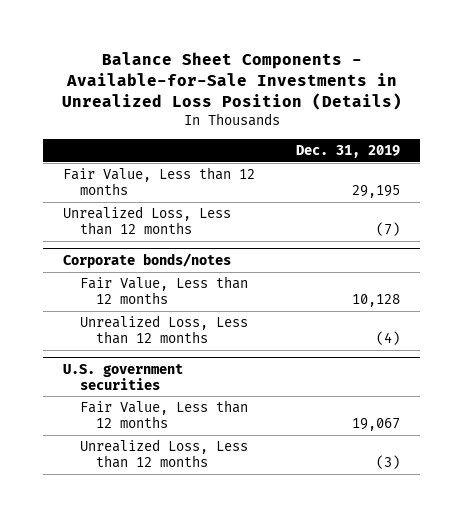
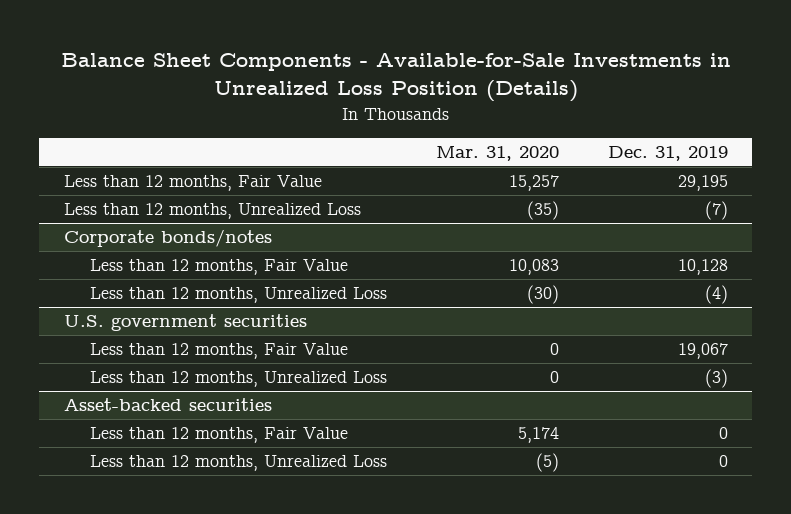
none -> [435,145,559,161] Mar. 31, 2020
[63,167,256,195] Fair Value, Less than 12 months -> [63,175,322,192] Less than 12 months, Fair Value
[63,206,232,235] Unrealized Loss, Less than 12 months -> [63,203,361,220] Less than 12 months, Unrealized Loss
[79,276,248,304] Fair Value, Less than 12 months -> [90,259,349,276] Less than 12 months, Fair Value
[79,315,248,344] Unrealized Loss, Less than 12 months -> [90,287,388,304] Less than 12 months, Unrealized Loss
[79,400,248,428] Fair Value, Less than 12 months -> [90,343,349,360] Less than 12 months, Fair Value
[79,439,248,468] Unrealized Loss, Less than 12 months -> [90,371,388,388] Less than 12 months, Unrealized Loss
none -> [63,398,272,412] Asset-backed securities
none -> [90,427,349,444] Less than 12 months, Fair Value
none -> [90,455,388,472] Less than 12 months, Unrealized Loss

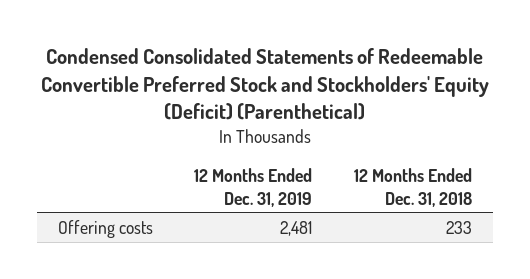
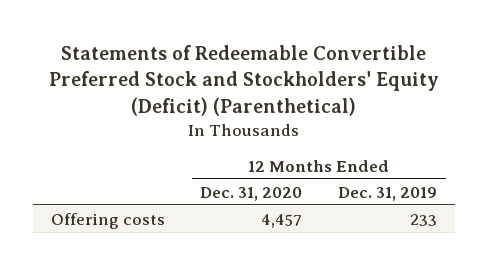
[40,48,489,121] Condensed Consolidated Statements of Redeemable Convertible Preferred Stock and Stockholders' Equity (Deficit) (Parenthetical) -> [48,44,439,116] Statements of Redeemable Convertible Preferred Stock and Stockholders' Equity (Deficit) (Parenthetical)
[354,167,473,207] 12 Months Ended Dec. 31, 2018 -> none
none -> [200,186,303,201] Dec. 31, 2020
[280,220,313,236] 2,481 -> [409,213,437,226] 233

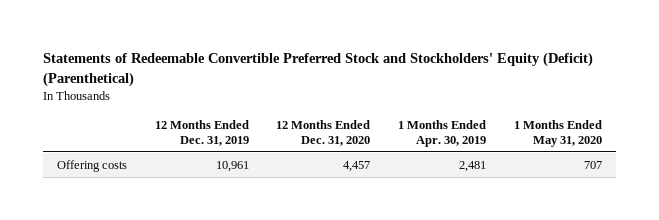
none -> [398,119,487,147] 1 Months Ended Apr. 30, 2019
none -> [513,119,602,147] 1 Months Ended May 31, 2020
[409,213,437,226] 233 -> [215,161,249,173] 10,961

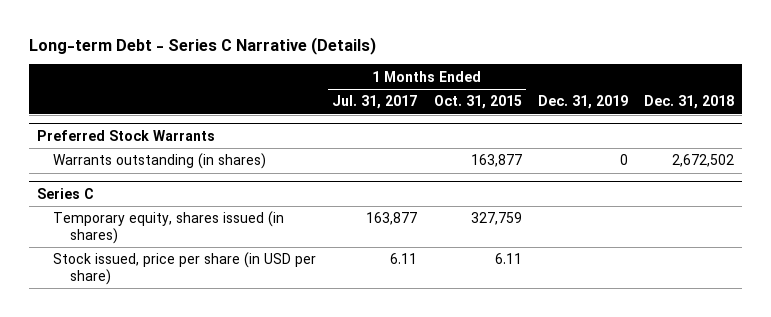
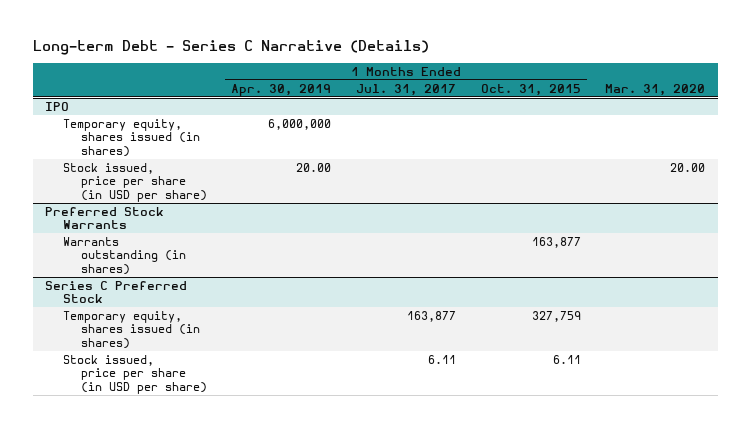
[537,95,628,110] Dec. 31, 2019 -> none
[643,95,734,110] Dec. 31, 2018 -> none
none -> [231,83,332,96] Apr. 30, 2019
none -> [605,83,706,96] Mar. 31, 2020
none -> [45,101,70,111] IPO
none -> [63,118,200,157] Temporary equity, shares issued (in shares)
none -> [63,162,207,202] Stock issued, price per share (in USD per share)
[36,187,94,199] Series C -> [45,280,188,304] Series C Preferred Stock

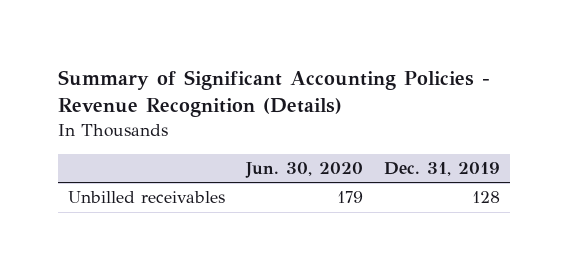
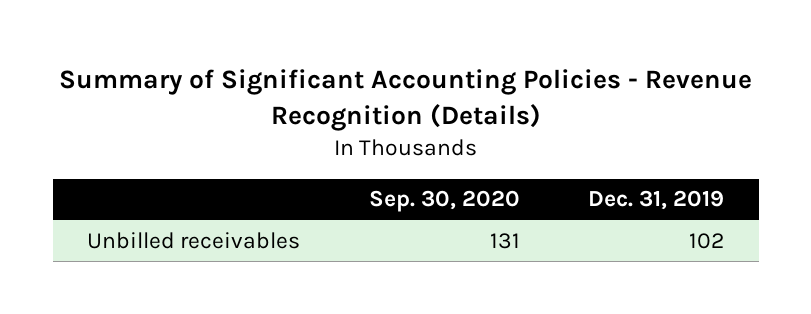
[244,162,363,179] Jun. 30, 2020 -> none
none -> [368,190,520,213] Sep. 30, 2020
[471,191,500,204] 128 -> [689,232,725,249] 102

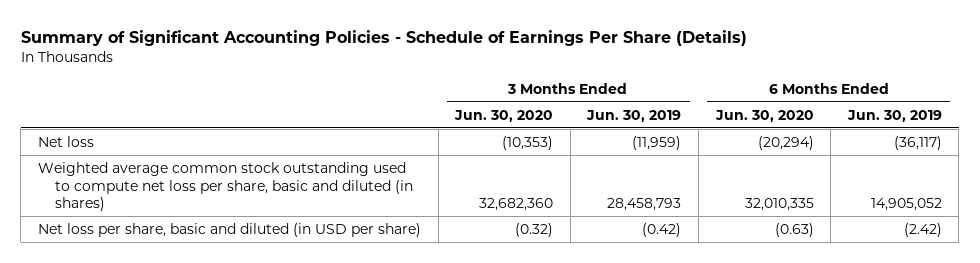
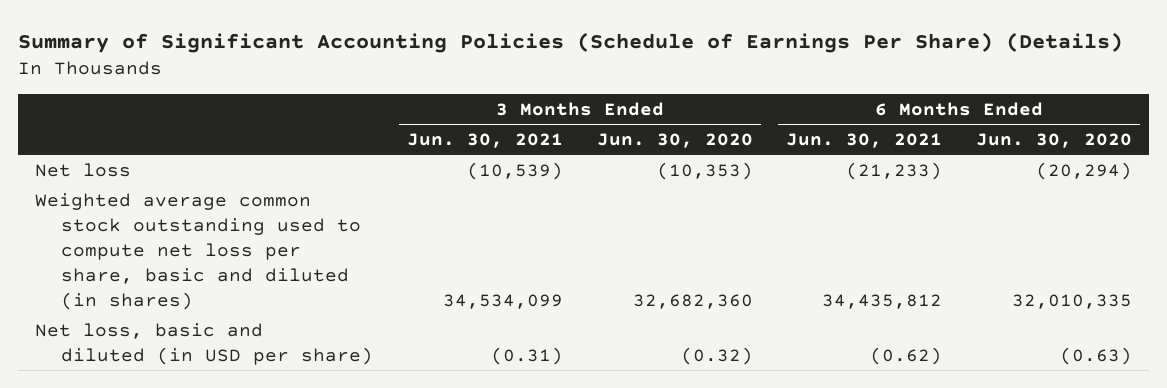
[20,29,747,46] Summary of Significant Accounting Policies - Schedule of Earnings Per Share (Details) -> [18,32,1124,54] Summary of Significant Accounting Policies (Schedule of Earnings Per Share) (Details)
[586,109,682,122] Jun. 30, 2019 -> none
[846,109,942,122] Jun. 30, 2019 -> none
none -> [406,133,563,149] Jun. 30, 2021
none -> [786,133,943,149] Jun. 30, 2021
[38,222,422,237] Net loss per share, basic and diluted (in USD per share) -> [35,322,374,365] Net loss, basic and diluted (in USD per share)

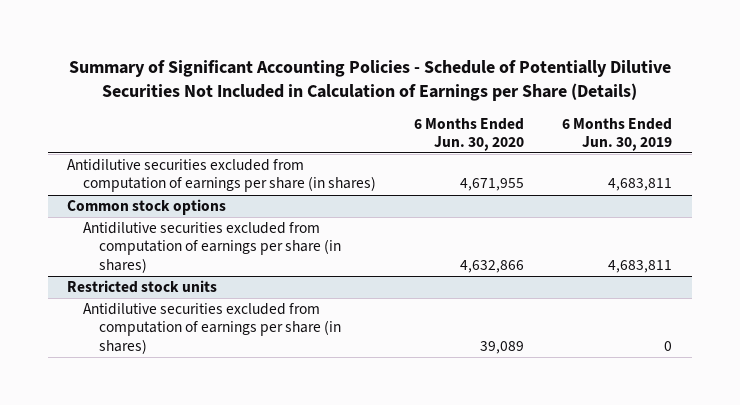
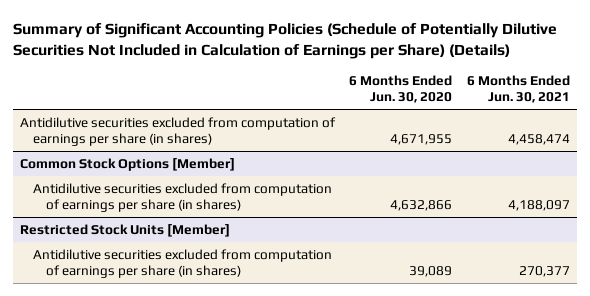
[68,59,671,101] Summary of Significant Accounting Policies - Schedule of Potentially Dilutive Securities Not Included in Calculation of Earnings per Share (Details) -> [12,22,557,59] Summary of Significant Accounting Policies (Schedule of Potentially Dilutive Securities Not Included in Calculation of Earnings per Share) (Details)
[562,117,673,151] 6 Months Ended Jun. 30, 2019 -> none
none -> [466,75,570,104] 6 Months Ended Jun. 30, 2021
[67,199,227,216] Common stock options -> [20,158,236,172] Common Stock Options [Member]
[67,280,218,294] Restricted stock units -> [20,224,231,238] Restricted Stock Units [Member]

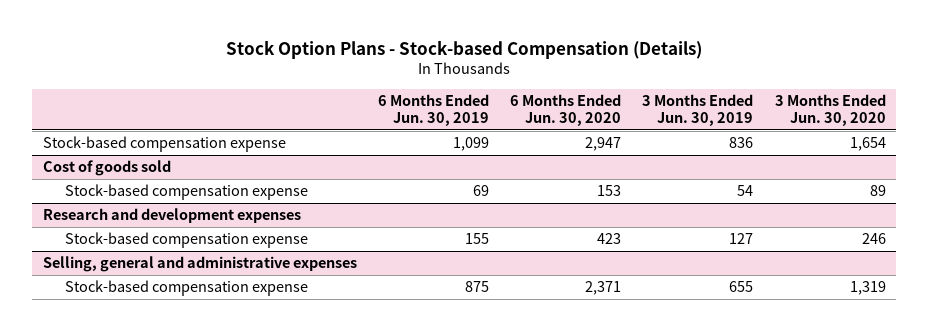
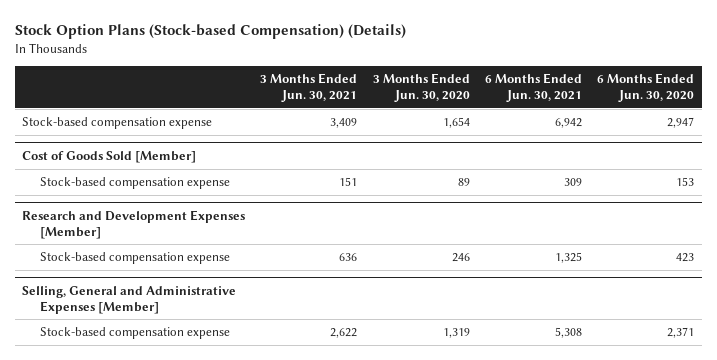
[226,39,703,59] Stock Option Plans - Stock-based Compensation (Details) -> [14,23,406,39] Stock Option Plans (Stock-based Compensation) (Details)
[377,93,489,127] 6 Months Ended Jun. 30, 2019 -> none
[642,93,754,127] 3 Months Ended Jun. 30, 2019 -> none
none -> [260,73,358,102] 3 Months Ended Jun. 30, 2021
none -> [485,73,583,102] 6 Months Ended Jun. 30, 2021
[42,160,171,177] Cost of goods sold -> [22,151,197,164] Cost of Goods Sold [Member]
[42,208,301,224] Research and development expenses -> [22,210,246,239] Research and Development Expenses [Member]
[42,256,357,273] Selling, general and administrative expenses -> [22,286,237,314] Selling, General and Administrative Expenses [Member]

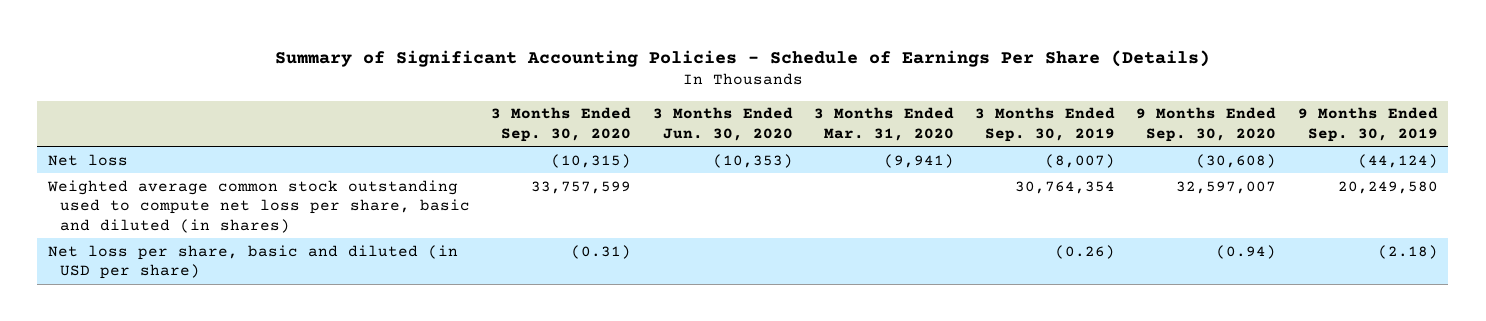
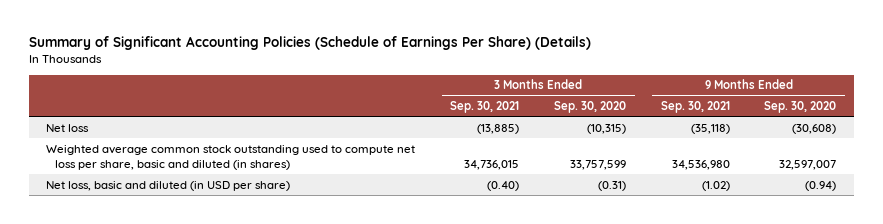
[274,49,1210,67] Summary of Significant Accounting Policies - Schedule of Earnings Per Share (Details) -> [29,36,592,51] Summary of Significant Accounting Policies (Schedule of Earnings Per Share) (Details)
[652,107,793,141] 3 Months Ended Jun. 30, 2020 -> none
[813,107,954,141] 3 Months Ended Mar. 31, 2020 -> none
[975,107,1116,142] 3 Months Ended Sep. 30, 2019 -> none
[1297,107,1438,142] 9 Months Ended Sep. 30, 2019 -> none
none -> [450,101,520,114] Sep. 30, 2021
none -> [660,101,730,114] Sep. 30, 2021
[48,244,459,280] Net loss per share, basic and diluted (in USD per share) -> [46,180,291,191] Net loss, basic and diluted (in USD per share)

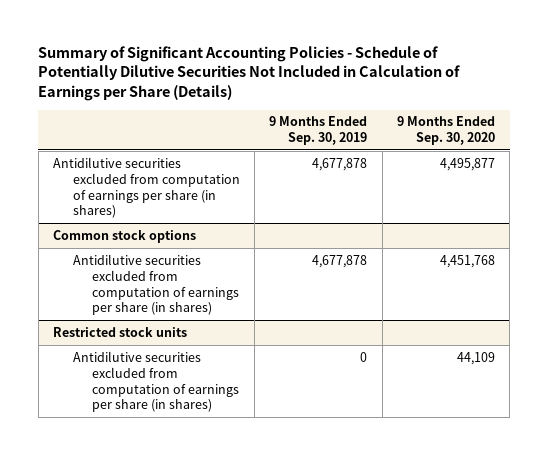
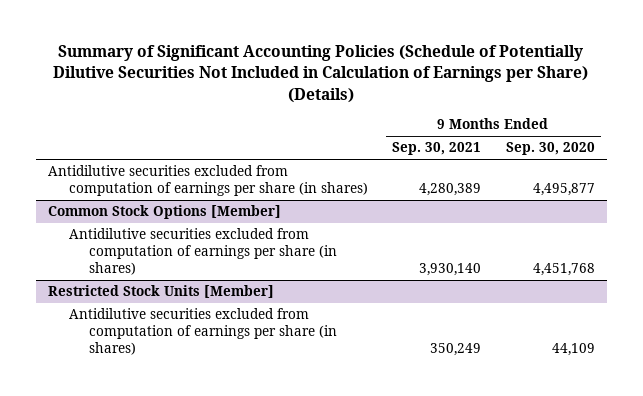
[38,45,461,101] Summary of Significant Accounting Policies - Schedule of Potentially Dilutive Securities Not Included in Calculation of Earnings per Share (Details) -> [53,45,589,103] Summary of Significant Accounting Policies (Schedule of Potentially Dilutive Securities Not Included in Calculation of Earnings per Share) (Details)
[269,116,368,146] 9 Months Ended Sep. 30, 2019 -> none
none -> [392,142,482,156] Sep. 30, 2021
[53,229,197,243] Common stock options -> [48,205,282,220] Common Stock Options [Member]
[53,326,188,337] Restricted stock units -> [48,285,275,299] Restricted Stock Units [Member]

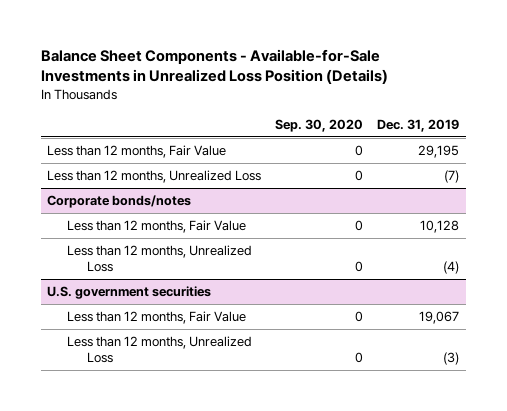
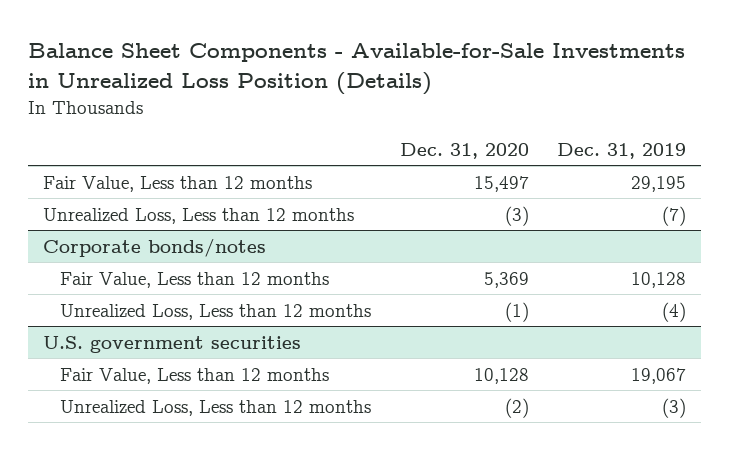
[275,118,364,132] Sep. 30, 2020 -> none
none -> [399,142,529,159] Dec. 31, 2020
[47,144,227,158] Less than 12 months, Fair Value -> [42,175,312,192] Fair Value, Less than 12 months
[47,169,262,183] Less than 12 months, Unrealized Loss -> [42,207,354,224] Unrealized Loss, Less than 12 months
[67,219,247,233] Less than 12 months, Fair Value -> [60,271,330,288] Fair Value, Less than 12 months
[67,244,253,273] Less than 12 months, Unrealized Loss -> [60,303,372,320] Unrealized Loss, Less than 12 months
[67,310,247,324] Less than 12 months, Fair Value -> [60,367,330,384] Fair Value, Less than 12 months
[67,335,253,364] Less than 12 months, Unrealized Loss -> [60,399,372,416] Unrealized Loss, Less than 12 months

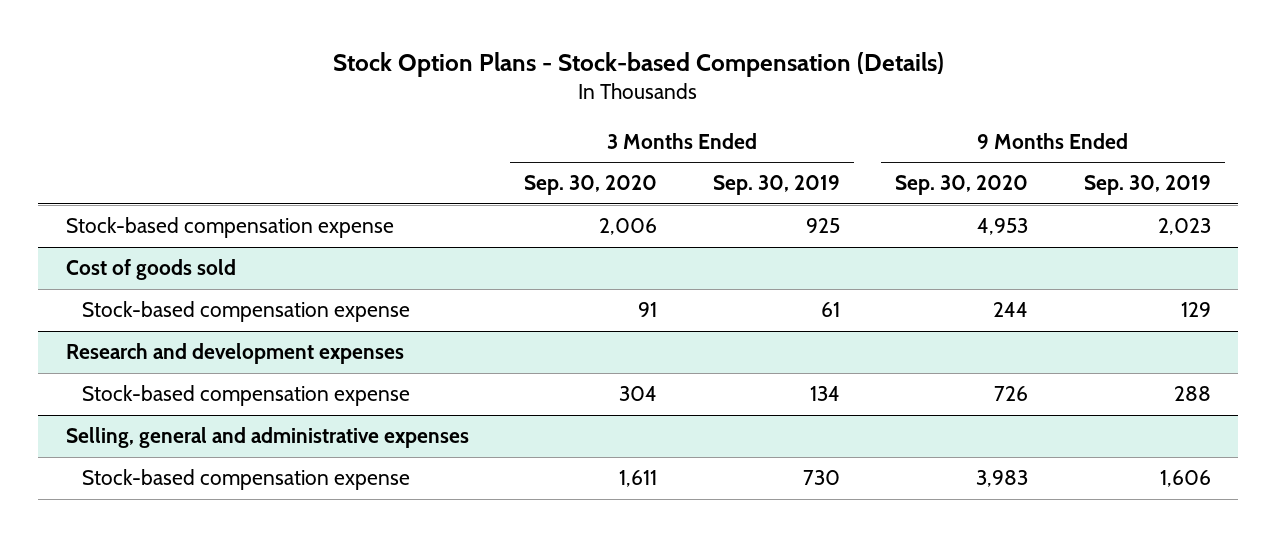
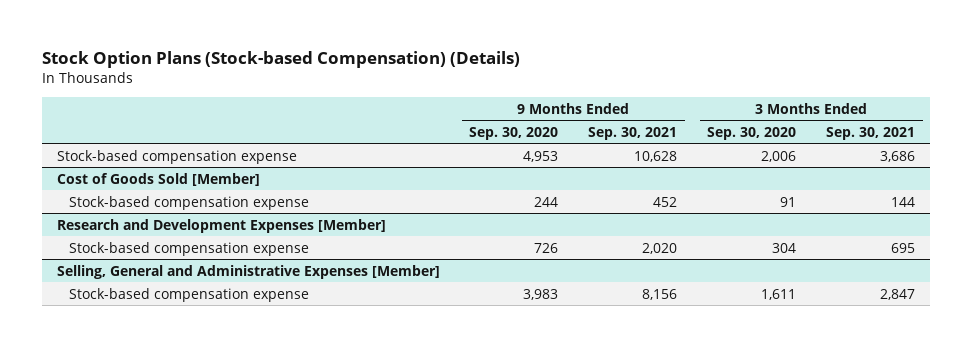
[333,51,945,77] Stock Option Plans - Stock-based Compensation (Details) -> [41,50,520,68] Stock Option Plans (Stock-based Compensation) (Details)
[712,175,840,196] Sep. 30, 2019 -> none
[1083,175,1211,196] Sep. 30, 2019 -> none
none -> [588,126,678,140] Sep. 30, 2021
none -> [826,126,916,140] Sep. 30, 2021
[65,259,236,281] Cost of goods sold -> [56,172,260,186] Cost of Goods Sold [Member]
[65,343,404,365] Research and development expenses -> [56,218,386,233] Research and Development Expenses [Member]
[65,427,469,449] Selling, general and administrative expenses -> [56,264,440,279] Selling, General and Administrative Expenses [Member]

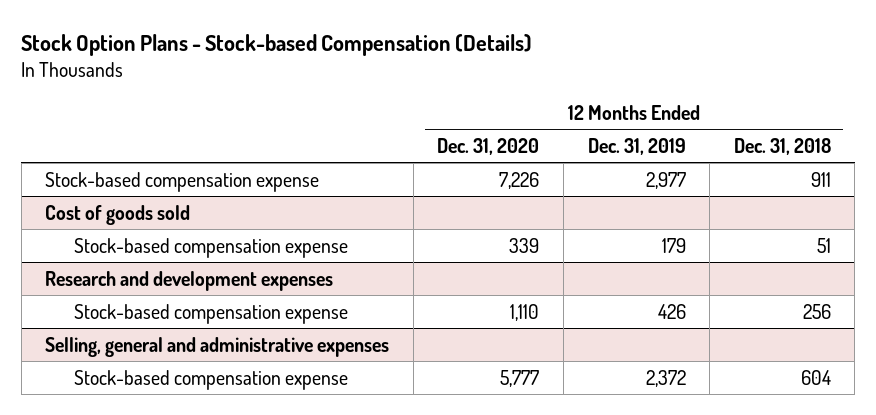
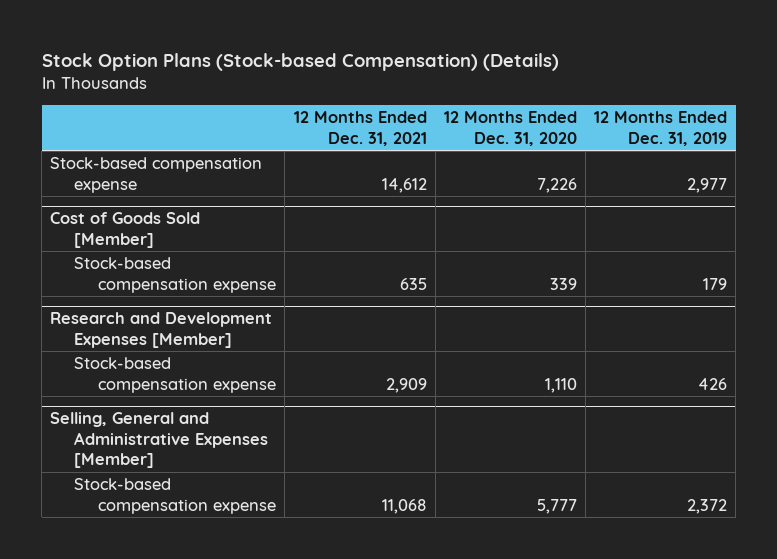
[21,34,533,57] Stock Option Plans - Stock-based Compensation (Details) -> [41,52,559,71] Stock Option Plans (Stock-based Compensation) (Details)
[733,137,831,155] Dec. 31, 2018 -> none
none -> [293,111,427,146] 12 Months Ended Dec. 31, 2021
[45,204,191,225] Cost of goods sold -> [50,212,201,248] Cost of Goods Sold [Member]
[45,270,334,291] Research and development expenses -> [50,312,273,348] Research and Development Expenses [Member]
[45,336,390,357] Selling, general and administrative expenses -> [50,412,269,468] Selling, General and Administrative Expenses [Member]

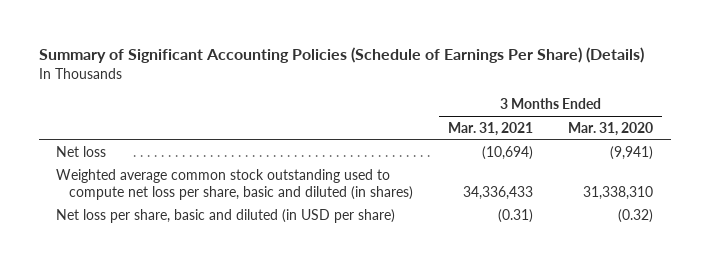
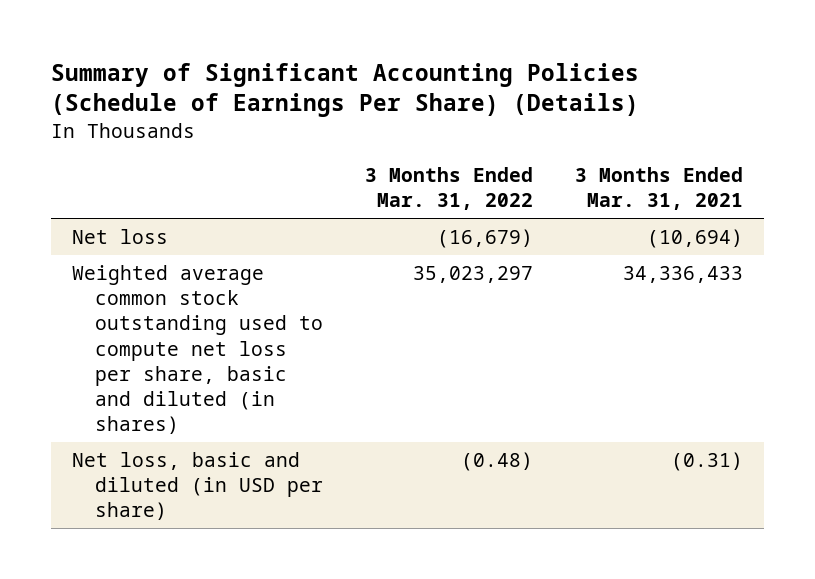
[568,121,654,136] Mar. 31, 2020 -> none
none -> [365,167,534,211] 3 Months Ended Mar. 31, 2022
[56,208,396,223] Net loss per share, basic and diluted (in USD per share) -> [71,451,324,521] Net loss, basic and diluted (in USD per share)

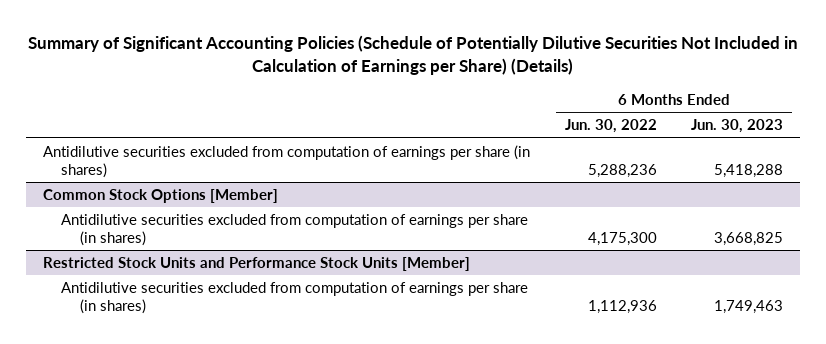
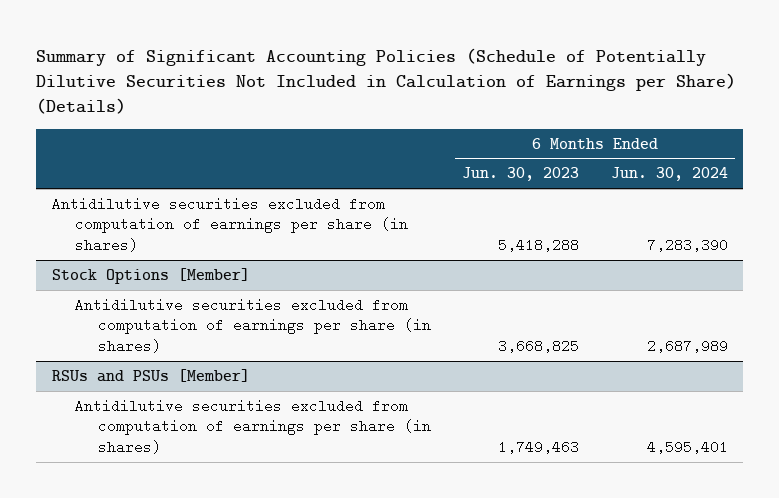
[564,119,657,134] Jun. 30, 2022 -> none
none -> [610,167,728,182] Jun. 30, 2024
[43,188,279,203] Common Stock Options [Member] -> [51,267,250,284] Stock Options [Member]
[43,256,471,271] Restricted Stock Units and Performance Stock Units [Member] -> [51,368,250,382] RSUs and PSUs [Member]

